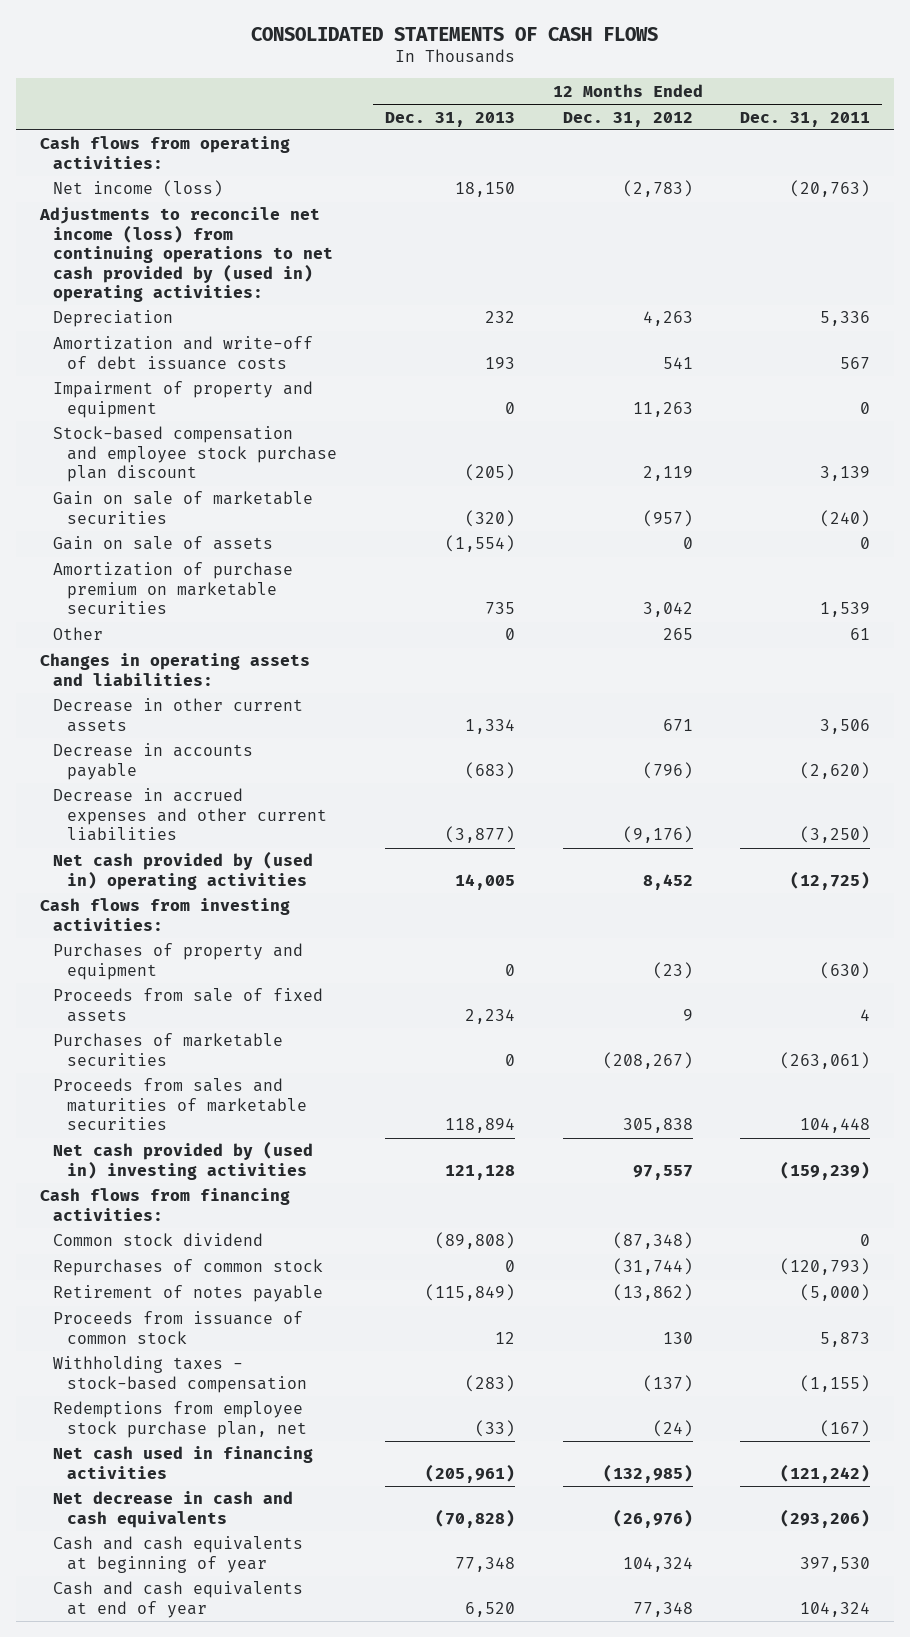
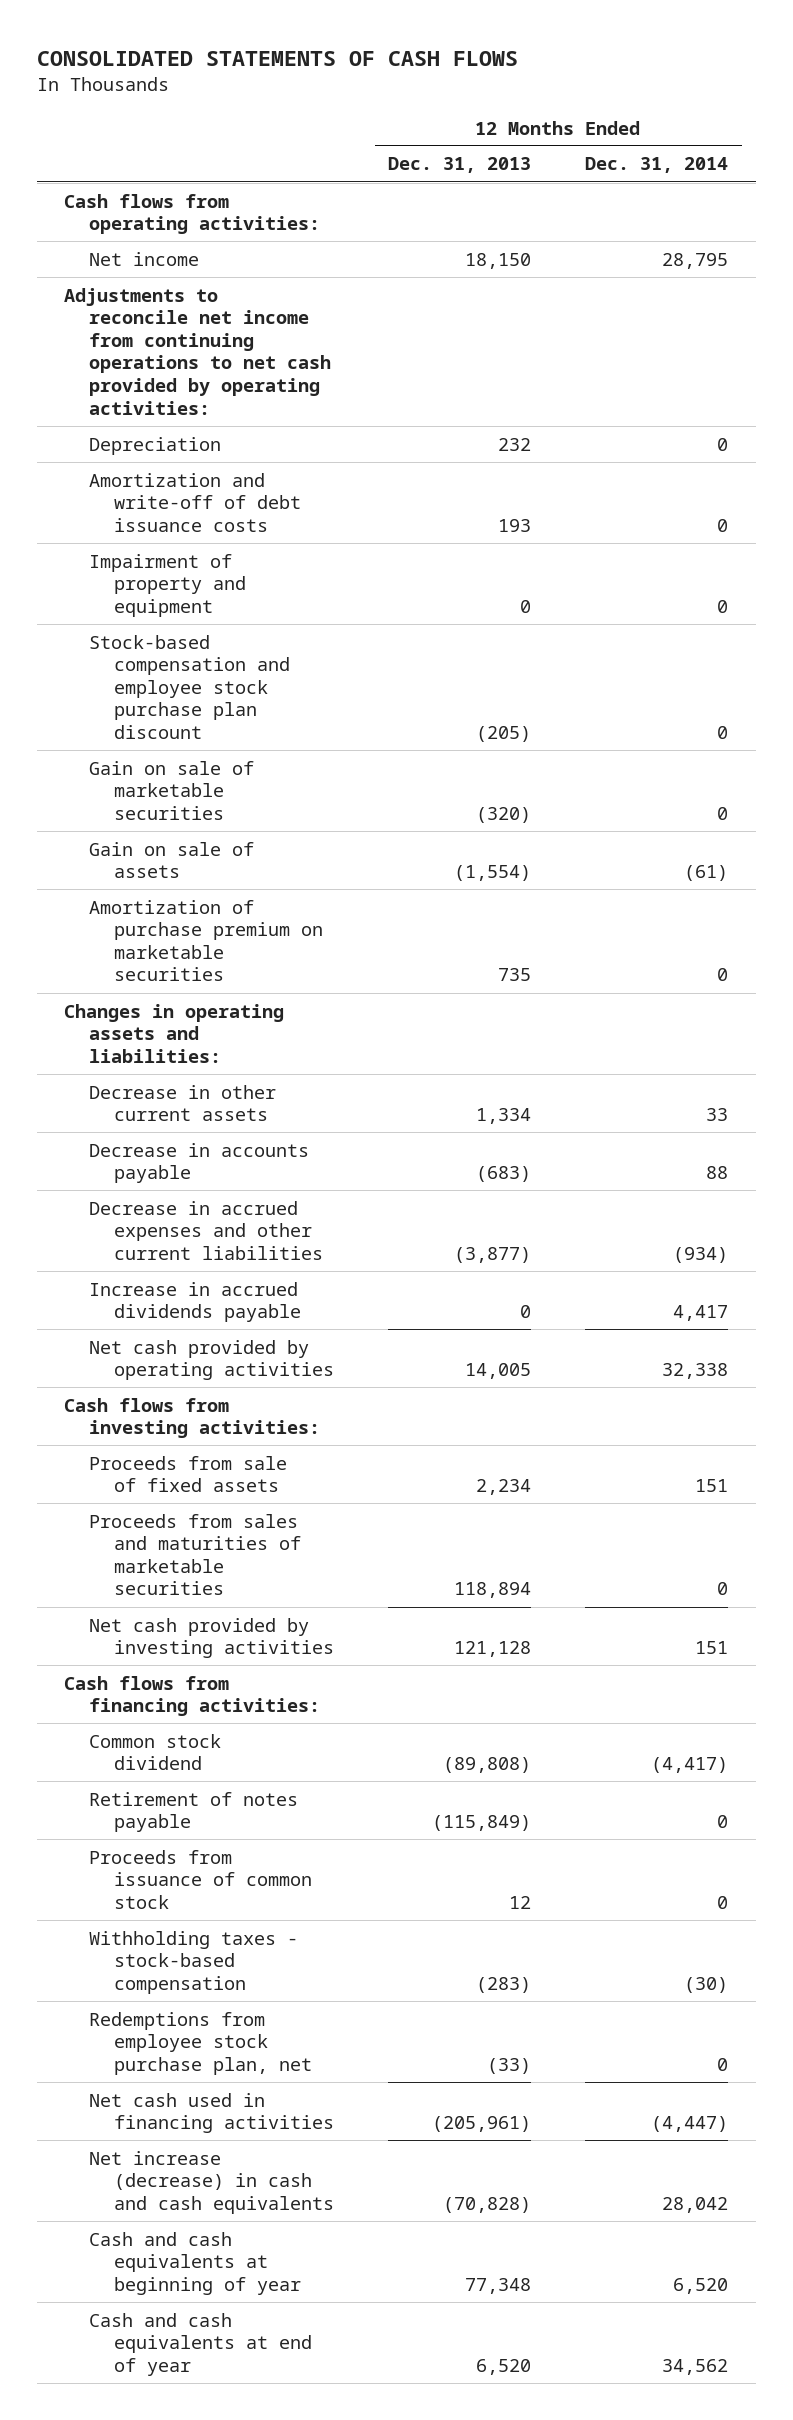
[562,111,693,127] Dec. 31, 2012 -> none
[740,111,871,127] Dec. 31, 2011 -> none
none -> [585,157,729,174] Dec. 31, 2014
[53,180,224,198] Net income (loss) -> [89,251,200,266] Net income
[38,207,334,303] Adjustments to reconcile net income (loss) from continuing operations to net cash provided by (used in) operating activities: -> [64,287,332,415] Adjustments to reconcile net income from continuing operations to net cash provided by operating activities:
[53,627,104,641] Other -> none
none -> [89,1281,301,1323] Increase in accrued dividends payable
[53,851,314,890] Net cash provided by (used in) operating activities -> [89,1339,334,1381] Net cash provided by operating activities
[53,943,304,980] Purchases of property and equipment -> none
[53,1033,284,1066] Purchases of marketable securities -> none
[53,1141,314,1180] Net cash provided by (used in) investing activities -> [89,1617,334,1659] Net cash provided by investing activities
[53,1259,324,1277] Repurchases of common stock -> none
[53,1491,294,1528] Net decrease in cash and cash equivalents -> [89,2150,334,2214] Net increase (decrease) in cash and cash equivalents

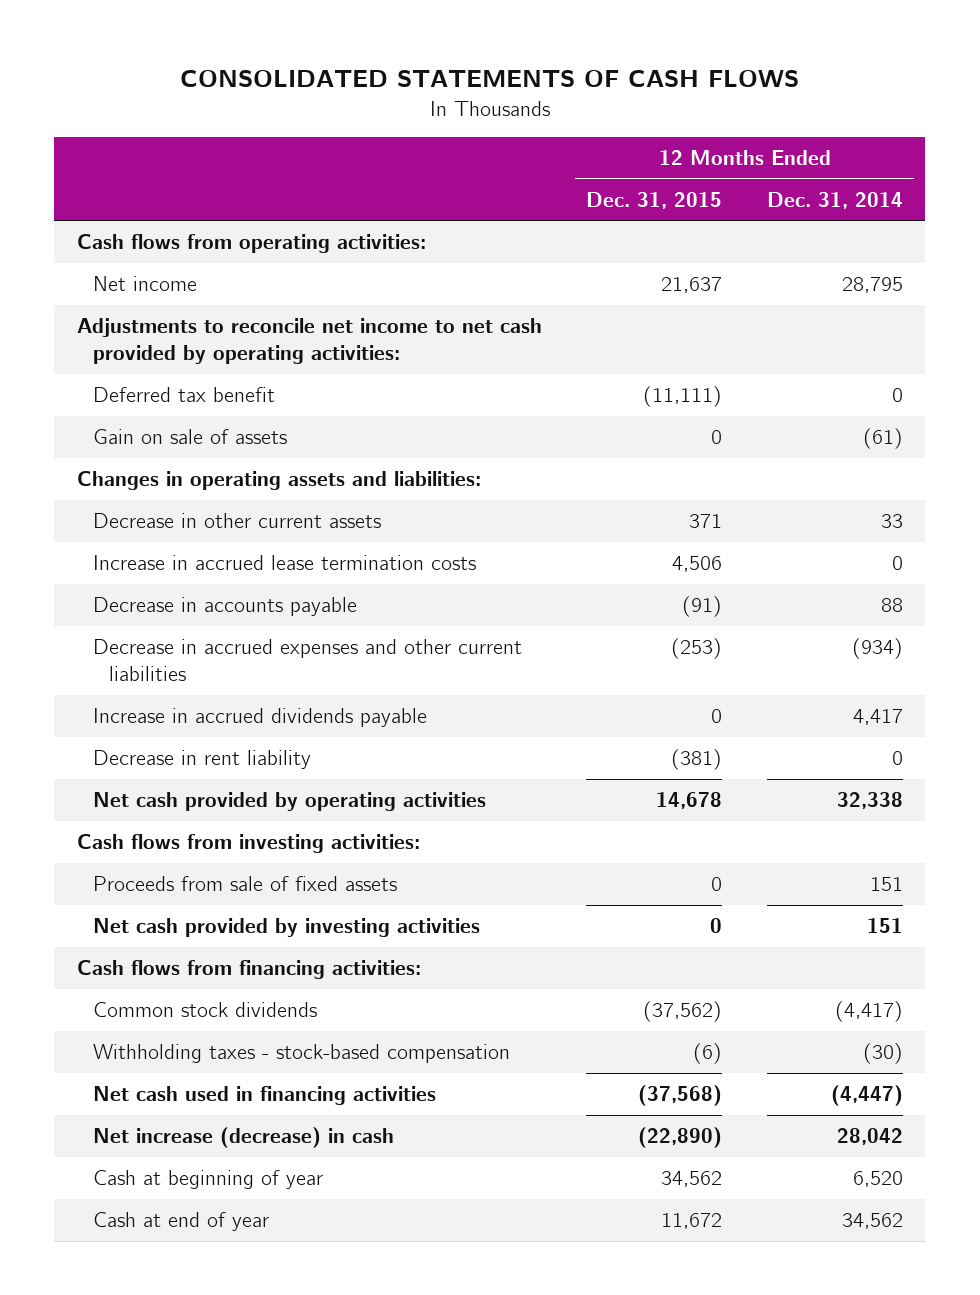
[388,157,532,174] Dec. 31, 2013 -> none
none -> [586,191,723,209] Dec. 31, 2015
[89,436,222,455] Depreciation -> none
[89,472,301,532] Amortization and write-off of debt issuance costs -> none
[89,553,246,617] Impairment of property and equipment -> none
[89,634,290,740] Stock-based compensation and employee stock purchase plan discount -> none
[89,760,255,820] Gain on sale of marketable securities -> none
[64,287,332,415] Adjustments to reconcile net income from continuing operations to net cash provided by operating activities: -> [76,318,542,365] Adjustments to reconcile net income to net cash provided by operating activities:
none -> [93,387,276,403] Deferred tax benefit
[89,899,323,982] Amortization of purchase premium on marketable securities -> none
none -> [93,555,477,571] Increase in accrued lease termination costs
none -> [93,750,312,770] Decrease in rent liability
[89,1513,301,1596] Proceeds from sales and maturities of marketable securities -> none
[89,1791,299,1833] Retirement of notes payable -> none
[89,1849,312,1909] Proceeds from issuance of common stock -> none
[89,1733,222,1771] Common stock dividend -> [93,1002,318,1018] Common stock dividends
[89,2011,312,2075] Redemptions from employee stock purchase plan, net -> none
[89,2150,334,2214] Net increase (decrease) in cash and cash equivalents -> [93,1127,395,1149] Net increase (decrease) in cash
[89,2231,301,2295] Cash and cash equivalents at beginning of year -> [93,1170,324,1190] Cash at beginning of year
[89,2312,312,2376] Cash and cash equivalents at end of year -> [93,1212,270,1232] Cash at end of year

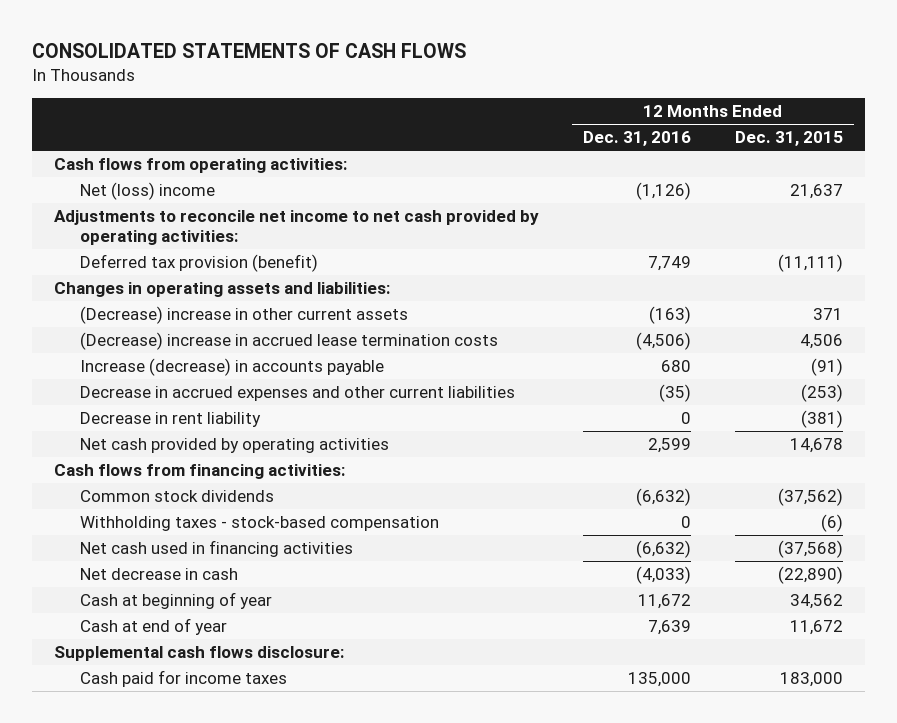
[767,191,904,209] Dec. 31, 2014 -> none
none -> [583,131,692,147] Dec. 31, 2016
[93,276,198,292] Net income -> [79,182,215,201] Net (loss) income
[93,429,288,445] Gain on sale of assets -> none
[93,387,276,403] Deferred tax benefit -> [79,254,318,273] Deferred tax provision (benefit)
[93,513,382,529] Decrease in other current assets -> [79,306,408,325] (Decrease) increase in other current assets
[93,555,477,571] Increase in accrued lease termination costs -> [79,332,498,351] (Decrease) increase in accrued lease termination costs
[93,597,358,617] Decrease in accounts payable -> [79,358,384,377] Increase (decrease) in accounts payable
[93,708,428,728] Increase in accrued dividends payable -> none
[76,834,420,854] Cash flows from investing activities: -> none
[93,876,398,892] Proceeds from sale of fixed assets -> none
[93,918,481,938] Net cash provided by investing activities -> none
[93,1127,395,1149] Net increase (decrease) in cash -> [79,568,238,581] Net decrease in cash
none -> [53,646,344,662] Supplemental cash flows disclosure:
none -> [79,670,287,688] Cash paid for income taxes

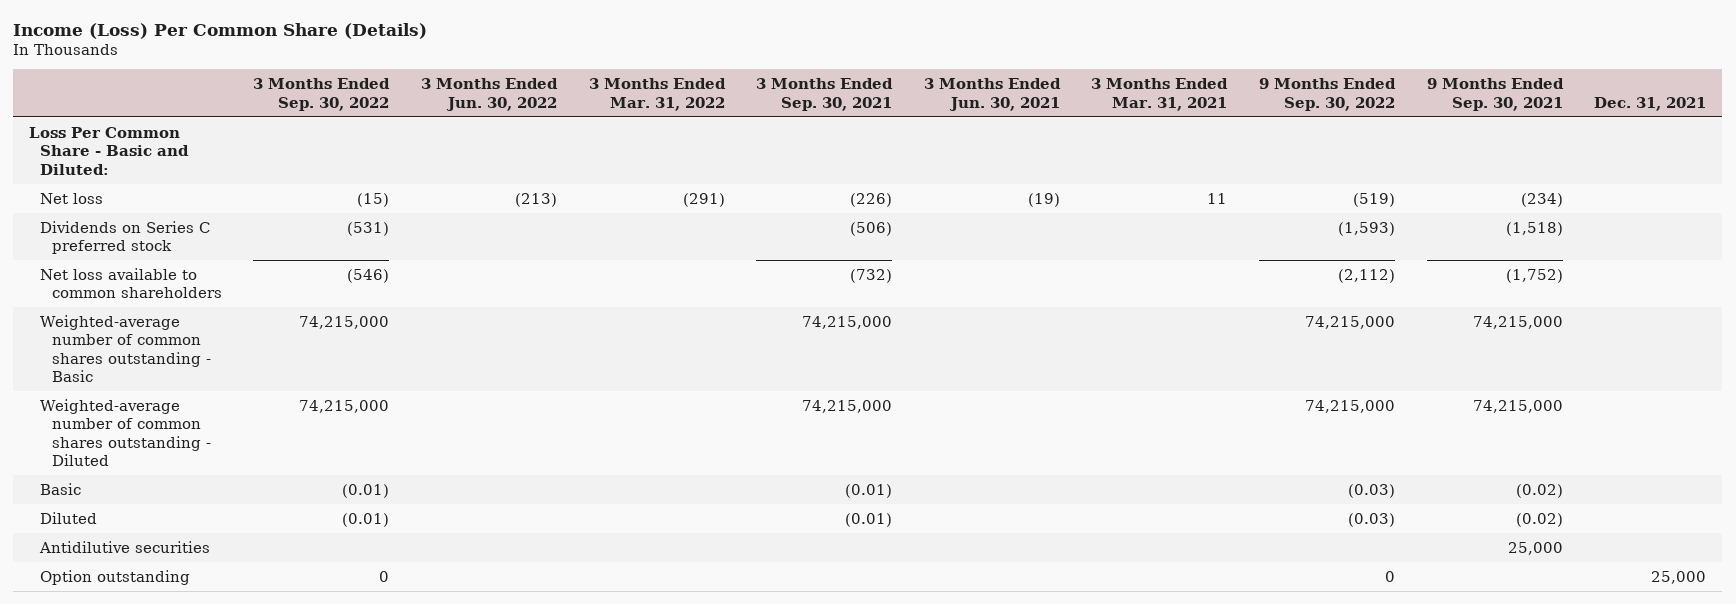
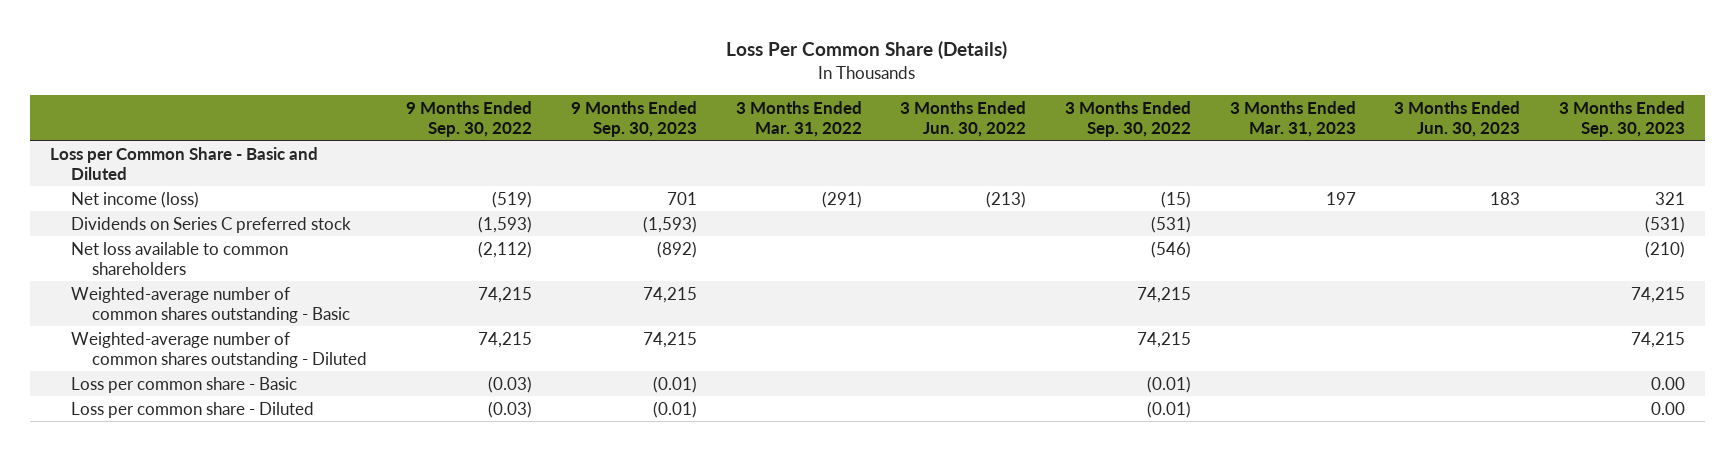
[13,22,428,39] Income (Loss) Per Common Share (Details) -> [726,41,1008,60] Loss Per Common Share (Details)
[756,78,894,111] 3 Months Ended Sep. 30, 2021 -> none
[923,78,1061,111] 3 Months Ended Jun. 30, 2021 -> none
[1091,78,1229,111] 3 Months Ended Mar. 31, 2021 -> none
[1426,78,1564,111] 9 Months Ended Sep. 30, 2021 -> none
[1594,96,1707,111] Dec. 31, 2021 -> none
none -> [570,100,697,137] 9 Months Ended Sep. 30, 2023
none -> [1229,100,1356,137] 3 Months Ended Mar. 31, 2023
none -> [1394,100,1521,137] 3 Months Ended Jun. 30, 2023
none -> [1559,100,1686,137] 3 Months Ended Sep. 30, 2023
[29,126,190,175] Loss Per Common Share - Basic and Diluted: -> [49,146,318,180] Loss per Common Share - Basic and Diluted
[40,192,104,204] Net loss -> [71,190,200,208] Net income (loss)
[39,540,211,553] Antidilutive securities -> none
[40,569,191,585] Option outstanding -> none
[299,315,390,329] 74,215,000 -> [1136,286,1191,303] 74,215
[1305,315,1396,329] 74,215,000 -> [478,286,533,303] 74,215
[299,399,390,413] 74,215,000 -> [1136,331,1191,348] 74,215
[1305,399,1396,413] 74,215,000 -> [478,331,533,348] 74,215
[40,482,82,495] Basic -> [71,376,298,393] Loss per common share - Basic
[40,511,98,524] Diluted -> [71,401,315,418] Loss per common share - Diluted

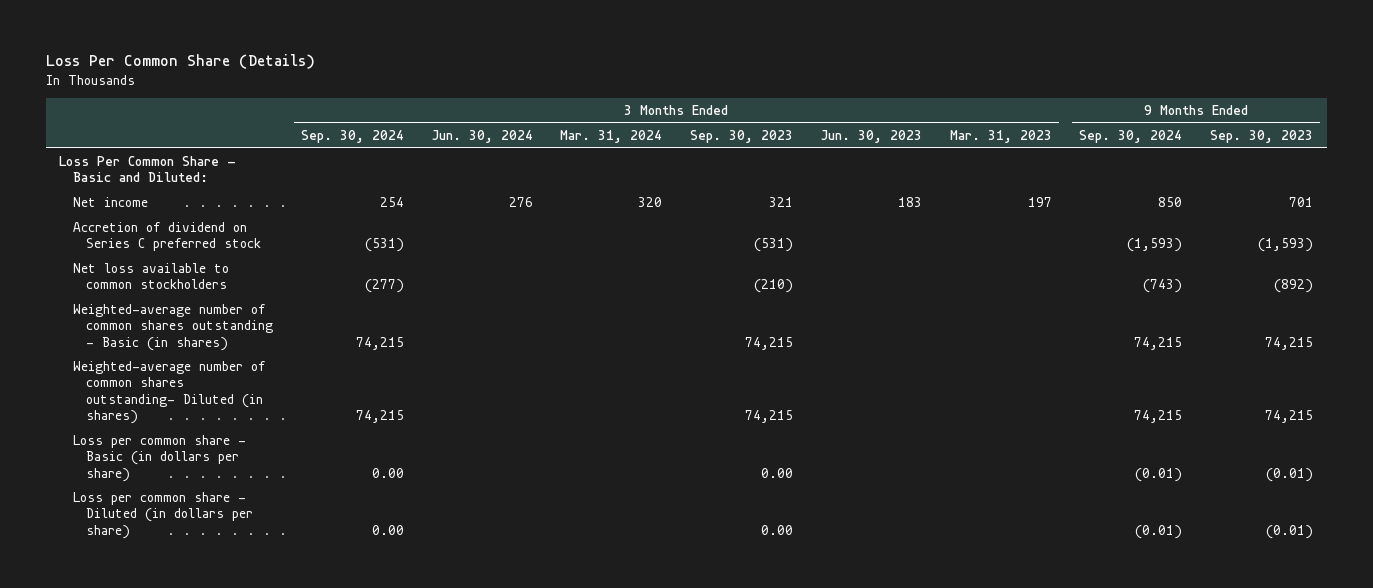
[406,100,533,137] 9 Months Ended Sep. 30, 2022 -> none
[735,100,862,137] 3 Months Ended Mar. 31, 2022 -> none
[900,100,1027,137] 3 Months Ended Jun. 30, 2022 -> none
[1064,100,1191,137] 3 Months Ended Sep. 30, 2022 -> none
none -> [300,130,404,144] Sep. 30, 2024
none -> [431,130,533,144] Jun. 30, 2024
none -> [560,130,663,144] Mar. 31, 2024
none -> [1079,130,1183,144] Sep. 30, 2024
[49,146,318,180] Loss per Common Share - Basic and Diluted -> [59,156,237,183] Loss Per Common Share - Basic and Diluted:
[71,190,200,208] Net income (loss) -> [72,197,148,208] Net income
[71,216,352,233] Dividends on Series C preferred stock -> [72,222,262,252] Accretion of dividend on Series C preferred stock
[71,241,289,275] Net loss available to common shareholders -> [72,263,229,290] Net loss available to common stockholders
[71,286,351,323] Weighted-average number of common shares outstanding - Basic -> [72,304,274,351] Weighted-average number of common shares outstanding - Basic (in shares)
[71,331,368,368] Weighted-average number of common shares outstanding - Diluted -> [72,361,265,424] Weighted-average number of common shares outstanding- Diluted (in shares)
[71,376,298,393] Loss per common share - Basic -> [72,435,246,482] Loss per common share - Basic (in dollars per share)
[71,401,315,418] Loss per common share - Diluted -> [72,492,254,539] Loss per common share - Diluted (in dollars per share)

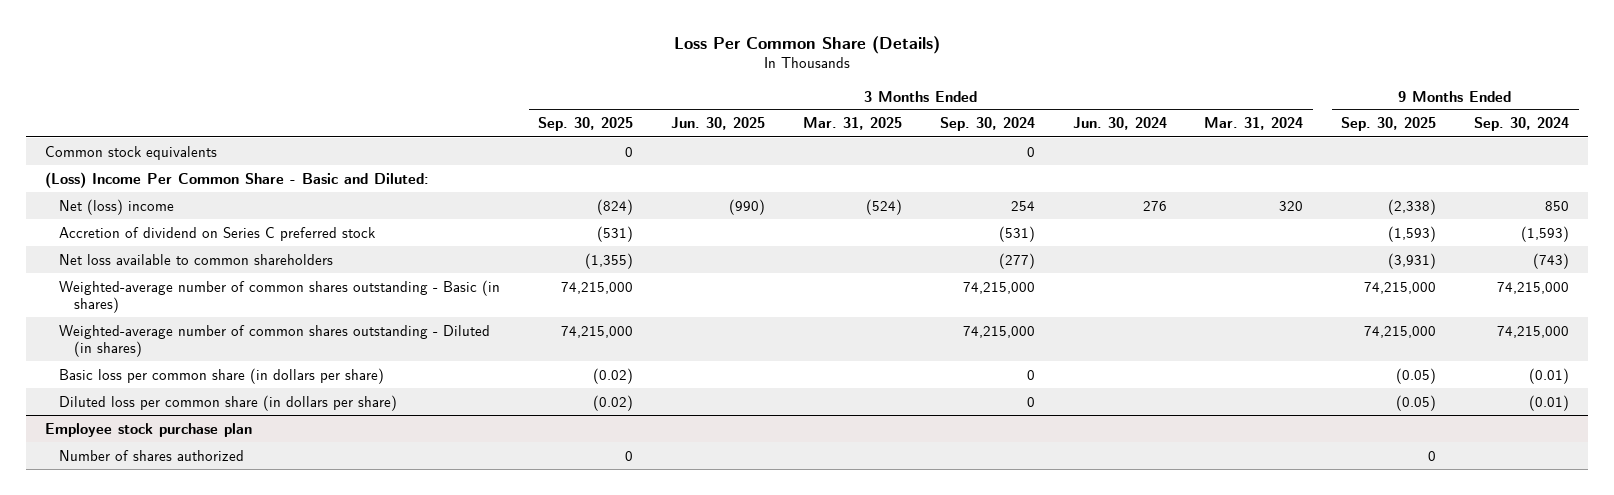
[690,130,794,144] Sep. 30, 2023 -> none
[820,130,922,144] Jun. 30, 2023 -> none
[949,130,1052,144] Mar. 31, 2023 -> none
[1210,130,1314,144] Sep. 30, 2023 -> none
none -> [538,117,634,132] Sep. 30, 2025
none -> [670,117,765,131] Jun. 30, 2025
none -> [802,117,902,131] Mar. 31, 2025
none -> [1341,117,1437,132] Sep. 30, 2025
none -> [45,145,218,160] Common stock equivalents
[59,156,237,183] Loss Per Common Share - Basic and Diluted: -> [45,171,430,188] (Loss) Income Per Common Share - Basic and Diluted:
[72,197,148,208] Net income -> [59,198,175,215] Net (loss) income
[72,263,229,290] Net loss available to common stockholders -> [59,253,334,265] Net loss available to common shareholders
[355,336,404,350] 74,215 -> [962,281,1035,294] 74,215,000
[1134,336,1183,350] 74,215 -> [1497,281,1570,294] 74,215,000
[72,361,265,424] Weighted-average number of common shares outstanding- Diluted (in shares) -> [59,324,491,357] Weighted-average number of common shares outstanding - Diluted (in shares)
[355,409,404,423] 74,215 -> [962,325,1035,338] 74,215,000
[1134,409,1183,423] 74,215 -> [1497,325,1570,338] 74,215,000
[72,435,246,482] Loss per common share - Basic (in dollars per share) -> [59,367,385,384] Basic loss per common share (in dollars per share)
[371,467,404,478] 0.00 -> [1026,369,1035,380] 0
[72,492,254,539] Loss per common share - Diluted (in dollars per share) -> [59,394,398,411] Diluted loss per common share (in dollars per share)
[371,524,404,535] 0.00 -> [1026,396,1035,407] 0
none -> [45,422,253,437] Employee stock purchase plan
none -> [59,449,245,461] Number of shares authorized

